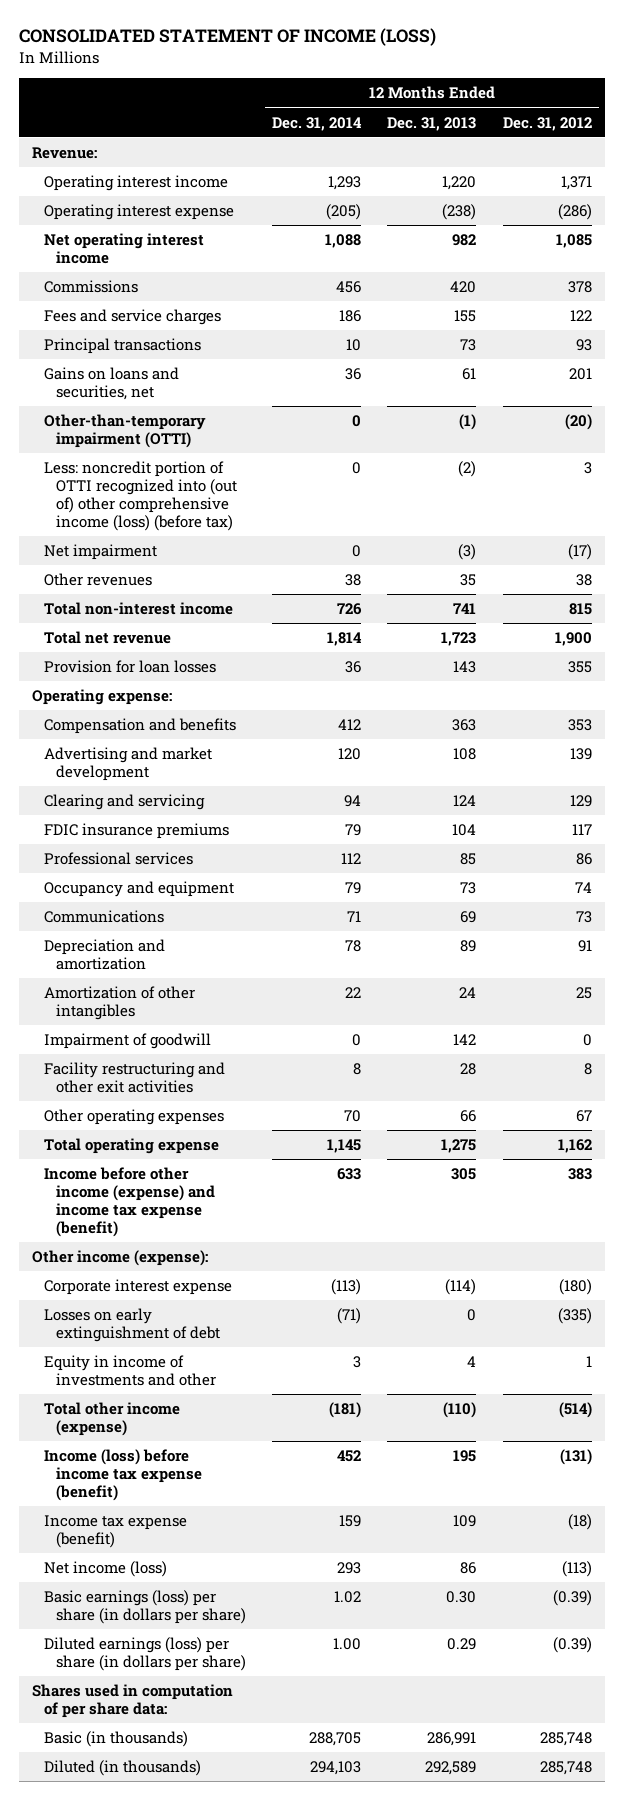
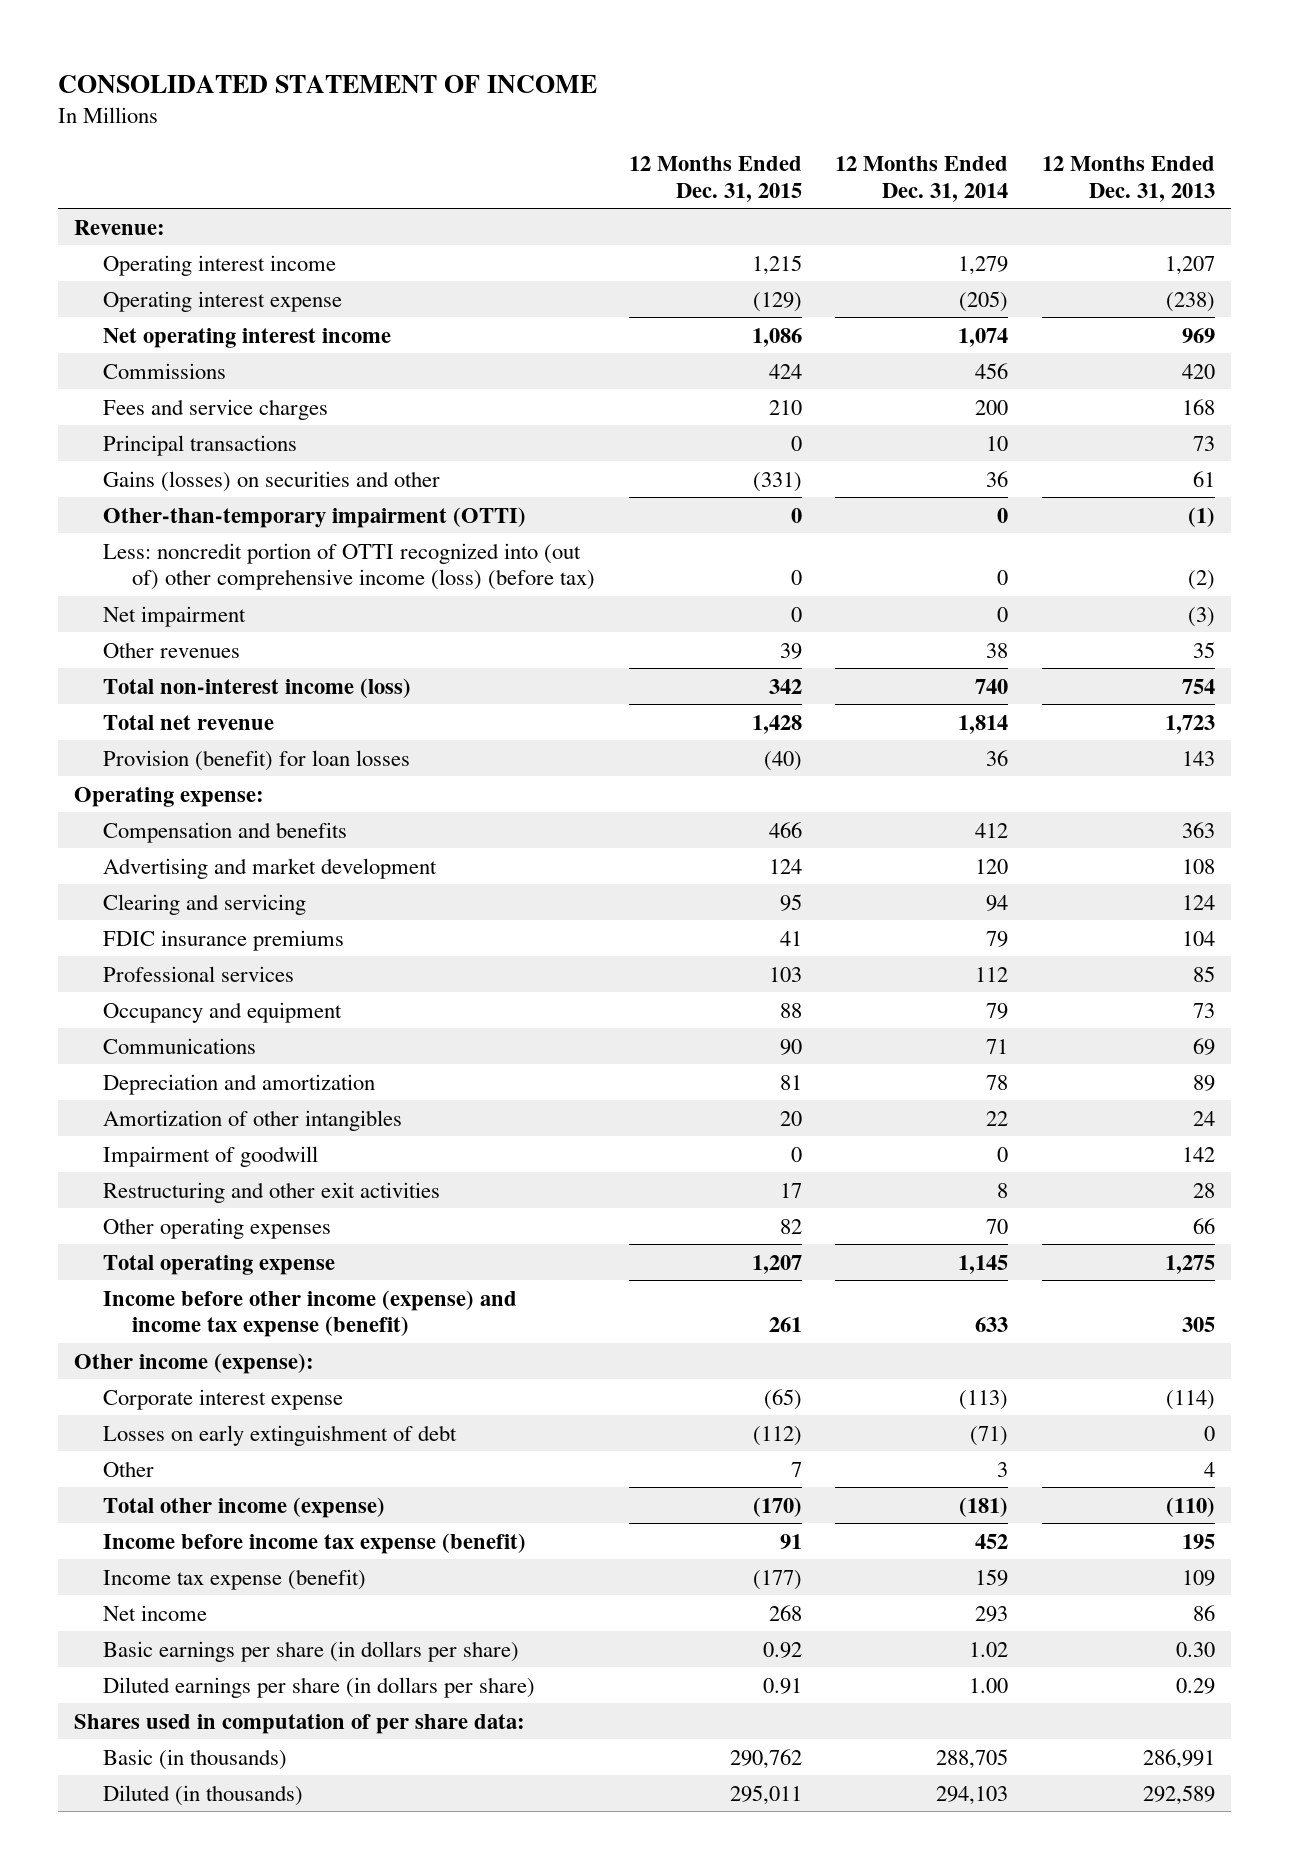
[18,28,436,47] CONSOLIDATED STATEMENT OF INCOME (LOSS) -> [57,74,597,93] CONSOLIDATED STATEMENT OF INCOME
[502,116,592,131] Dec. 31, 2012 -> none
none -> [628,155,802,202] 12 Months Ended Dec. 31, 2015
[327,176,361,191] 1,293 -> [958,255,1009,275] 1,279
[442,176,477,191] 1,220 -> [1164,255,1215,275] 1,207
[324,234,361,249] 1,088 -> [958,327,1009,347] 1,074
[452,234,477,247] 982 -> [1181,327,1215,343] 969
[338,310,361,323] 186 -> [975,399,1009,415] 200
[454,310,477,323] 155 -> [1181,398,1215,415] 168
[43,367,179,400] Gains on loans and securities, net -> [103,470,441,492] Gains (losses) on securities and other
[43,602,233,616] Total non-interest income -> [103,677,412,698] Total non-interest income (loss)
[336,603,362,616] 726 -> [975,678,1009,694] 740
[453,603,477,615] 741 -> [1181,678,1215,694] 754
[43,660,216,674] Provision for loan losses -> [103,749,411,771] Provision (benefit) for loan losses
[43,1062,225,1093] Facility restructuring and other exit activities -> [103,1181,441,1203] Restructuring and other exit activities
[43,1355,216,1386] Equity in income of investments and other -> [103,1460,155,1477] Other
[43,1449,202,1501] Income (loss) before income tax expense (benefit) -> [103,1532,527,1554] Income before income tax expense (benefit)
[43,1561,167,1578] Net income (loss) -> [103,1604,208,1621] Net income
[43,1590,246,1624] Basic earnings (loss) per share (in dollars per share) -> [103,1640,520,1662] Basic earnings per share (in dollars per share)
[43,1637,246,1671] Diluted earnings (loss) per share (in dollars per share) -> [103,1676,536,1698] Diluted earnings per share (in dollars per share)

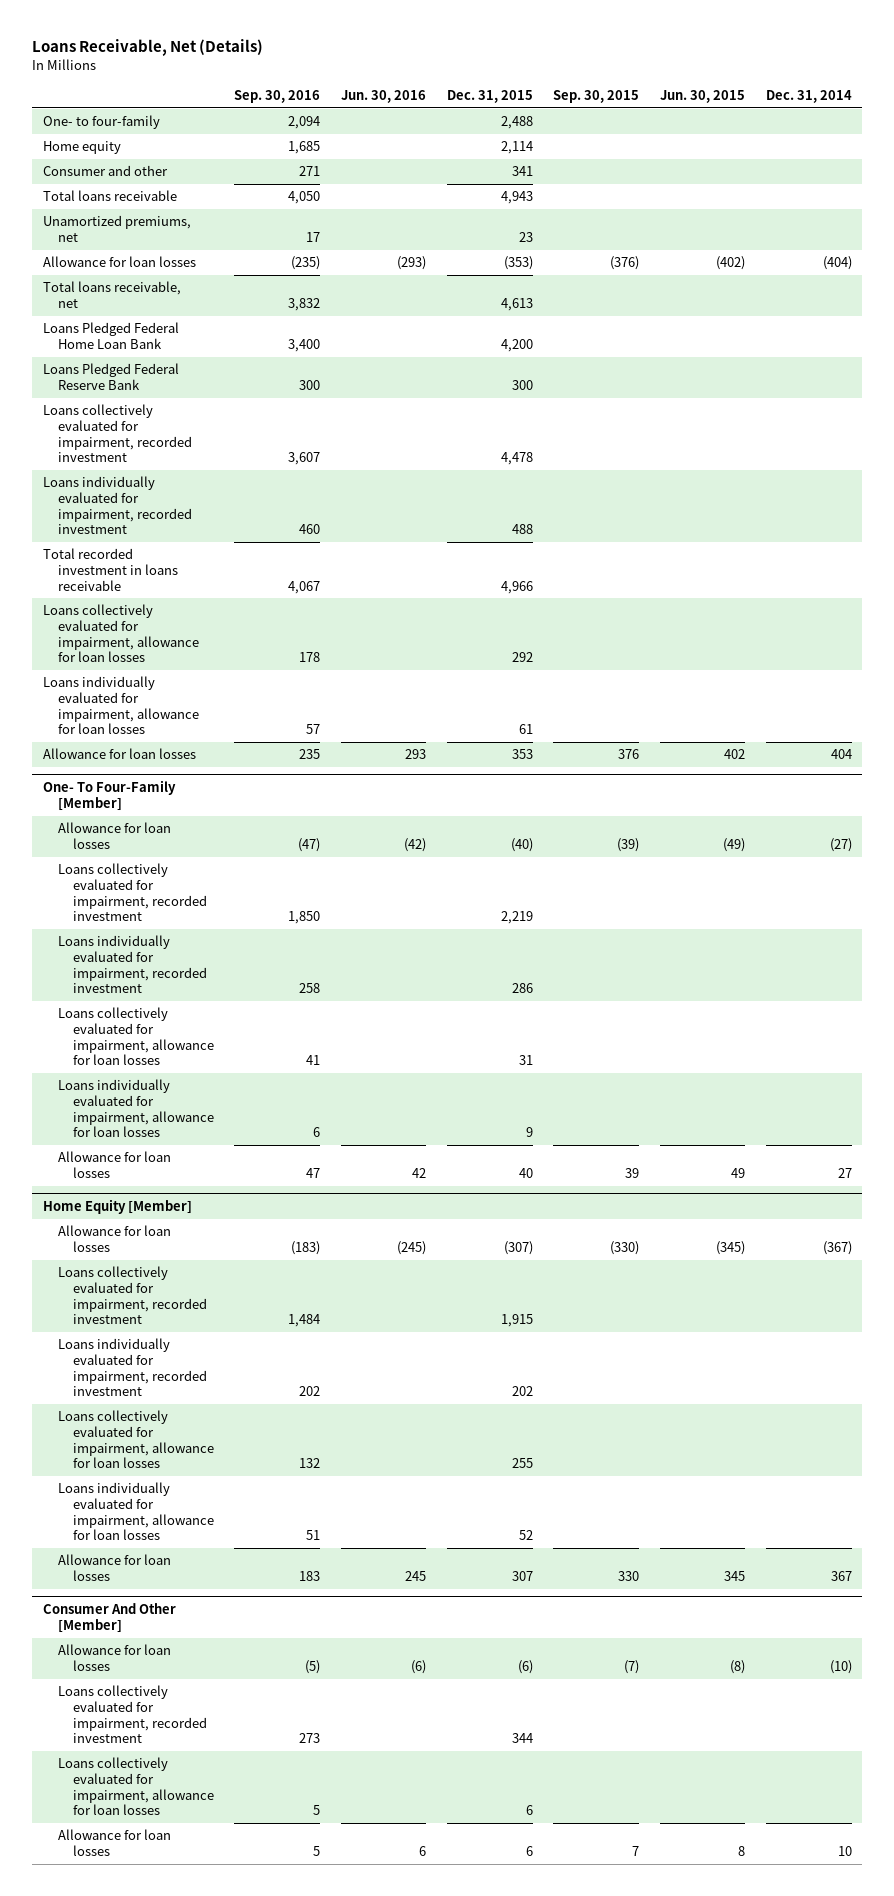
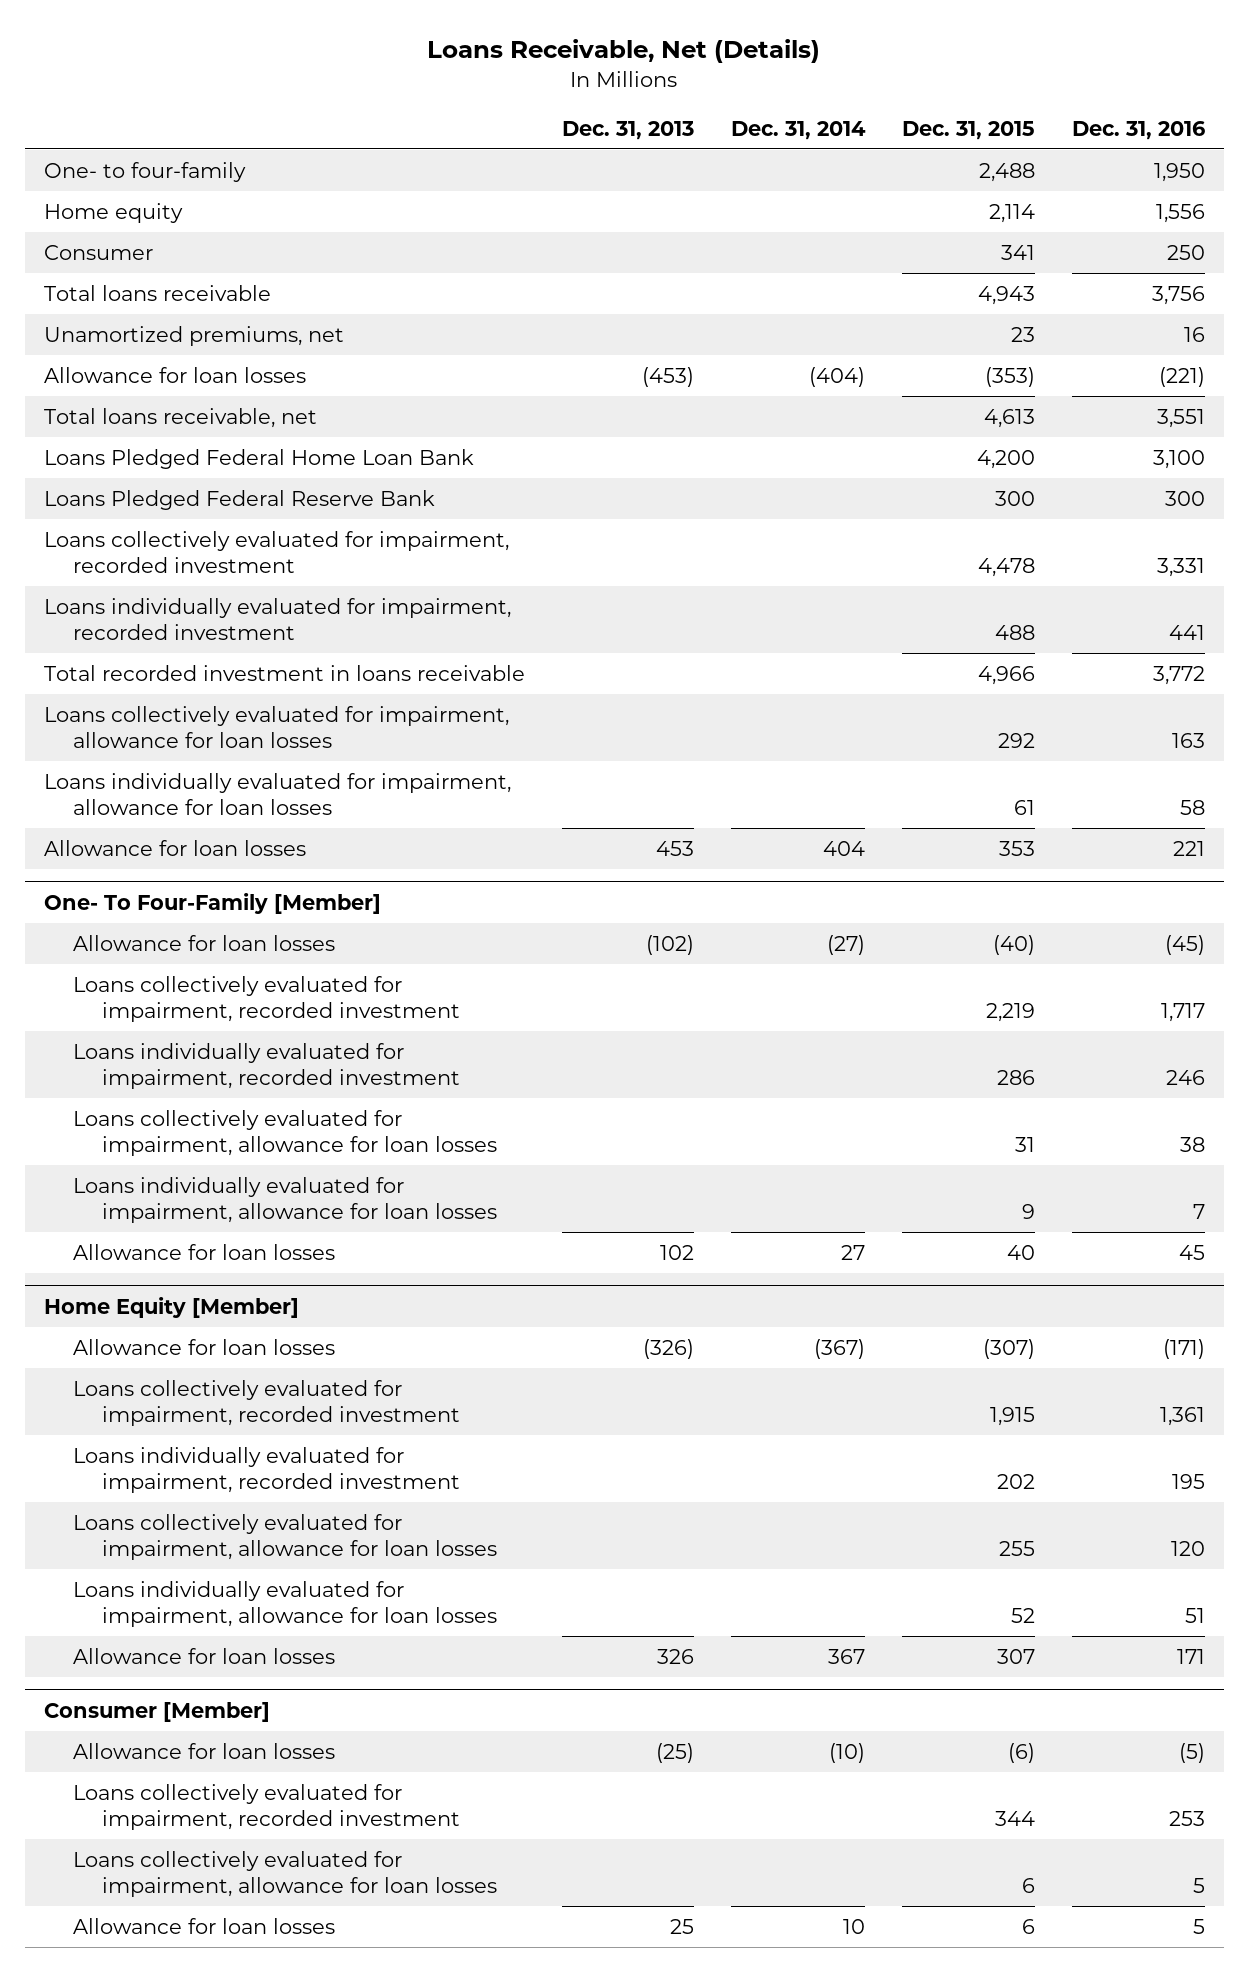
[234,89,321,103] Sep. 30, 2016 -> none
[341,89,427,103] Jun. 30, 2016 -> none
[553,89,640,103] Sep. 30, 2015 -> none
[660,89,746,103] Jun. 30, 2015 -> none
none -> [561,120,694,140] Dec. 31, 2013
none -> [1072,120,1206,140] Dec. 31, 2016
[42,165,168,177] Consumer and other -> [43,244,153,260] Consumer
[42,1603,176,1633] Consumer And Other [Member] -> [43,1701,270,1722] Consumer [Member]

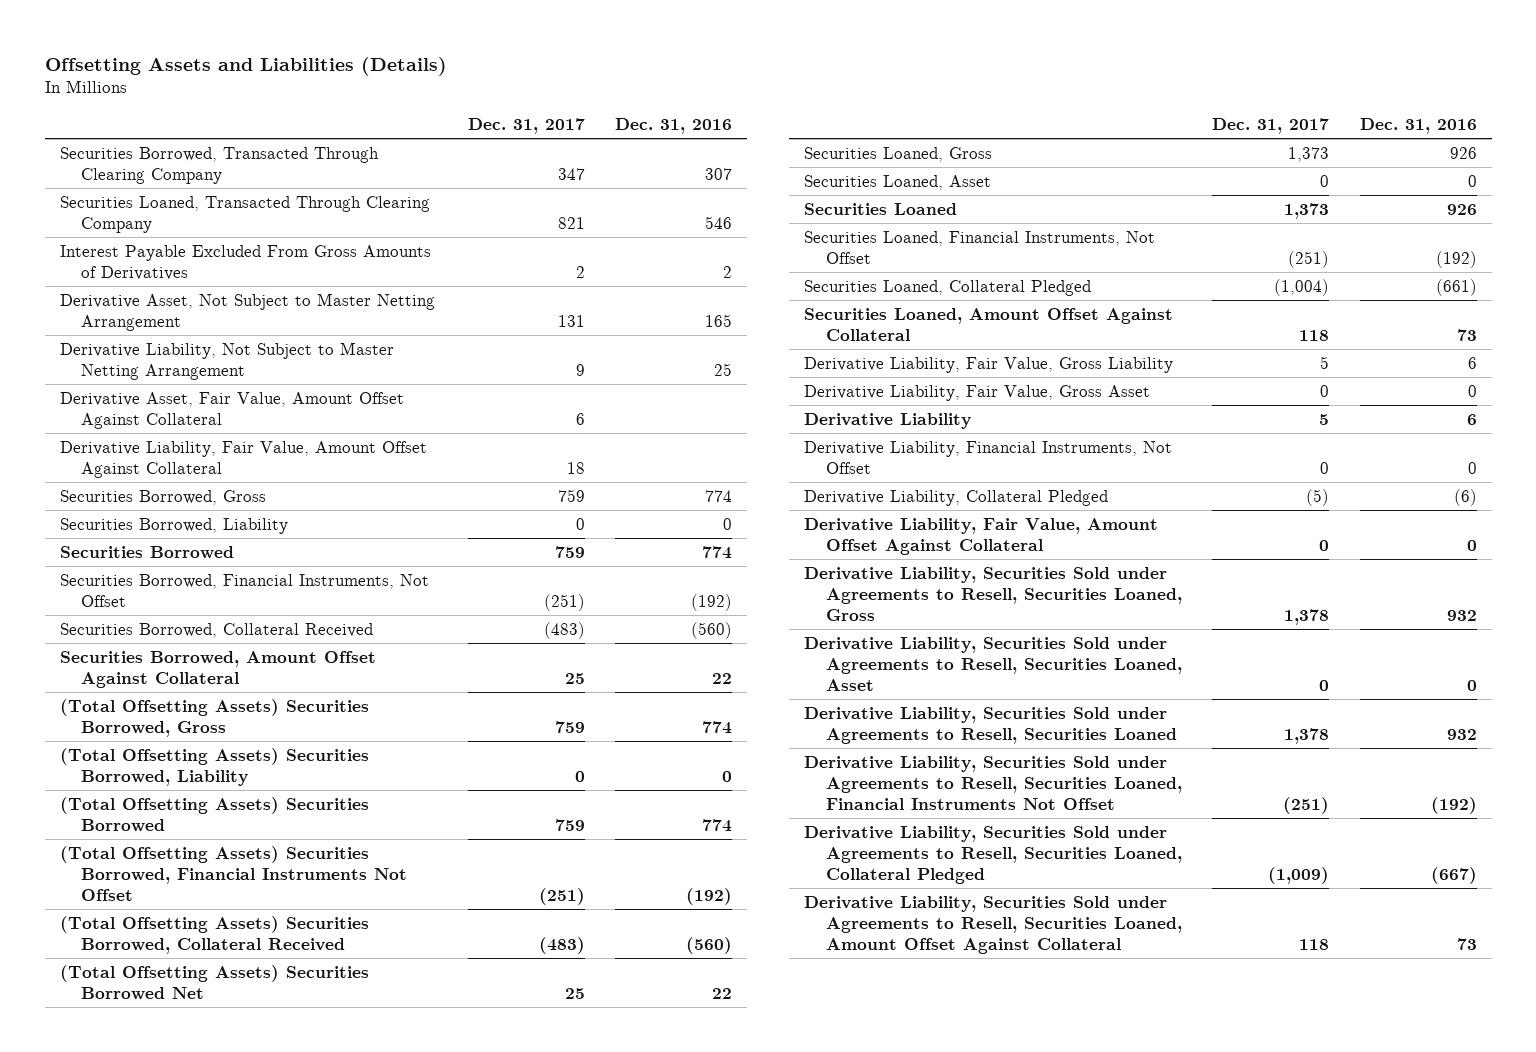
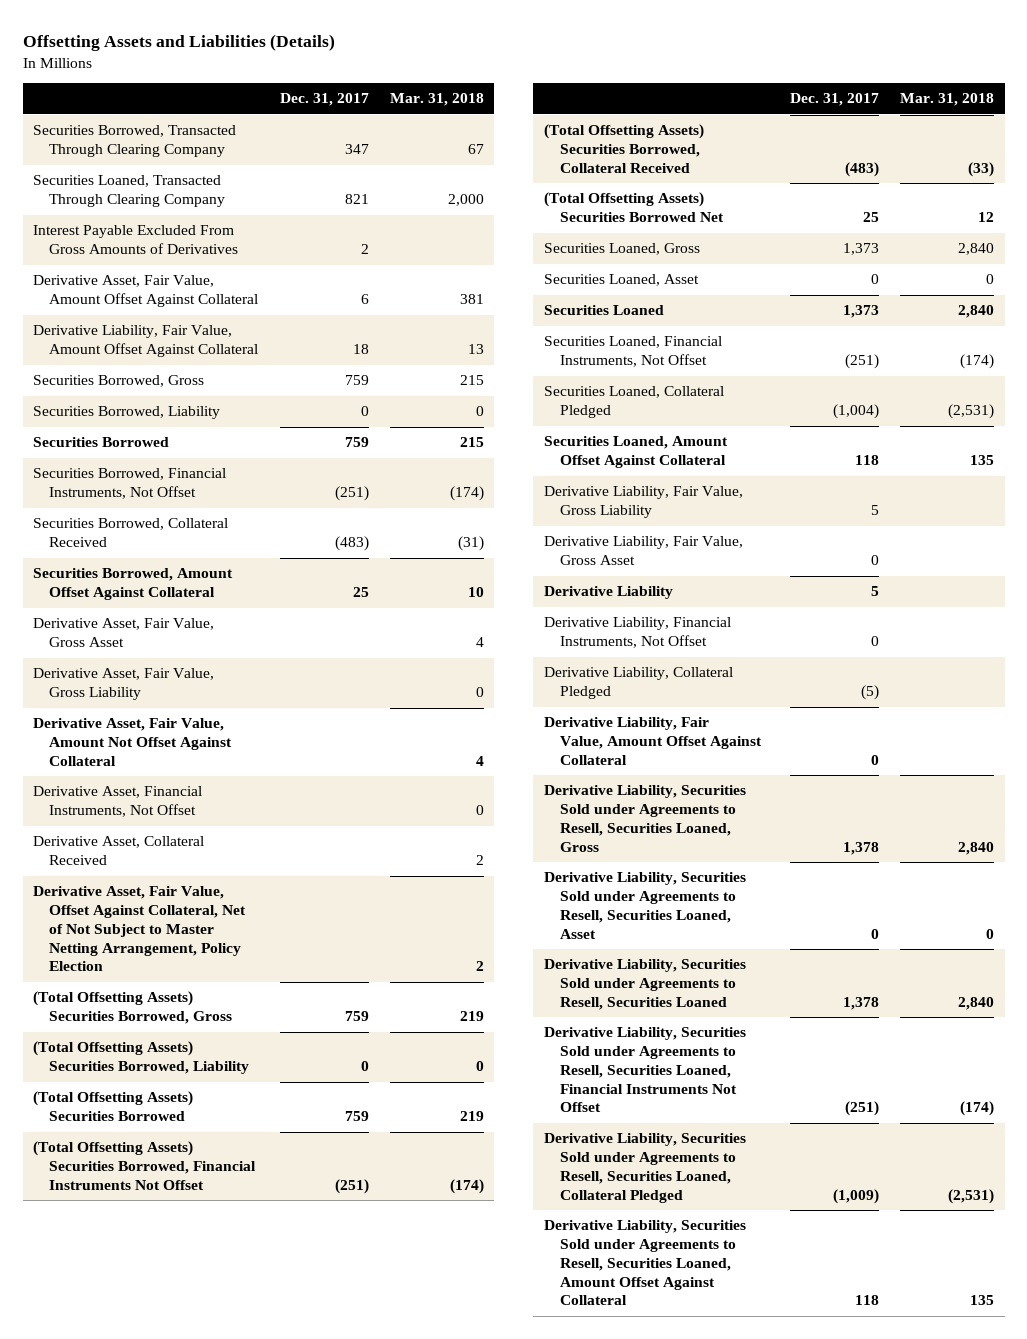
[615,117,733,134] Dec. 31, 2016 -> none
none -> [389,93,484,107] Mar. 31, 2018
[59,292,435,331] Derivative Asset, Not Subject to Master Netting Arrangement -> none
[59,341,394,380] Derivative Liability, Not Subject to Master Netting Arrangement -> none
none -> [33,618,215,648] Derivative Asset, Fair Value, Gross Asset
none -> [33,668,215,701] Derivative Asset, Fair Value, Gross Liability
none -> [33,718,233,766] Derivative Asset, Fair Value, Amount Not Offset Against Collateral
none -> [33,786,203,818] Derivative Asset, Financial Instruments, Not Offset
none -> [33,836,205,866] Derivative Asset, Collateral Received
none -> [33,886,247,972] Derivative Asset, Fair Value, Offset Against Collateral, Net of Not Subject to Master Netting Arrangement, Policy Election

